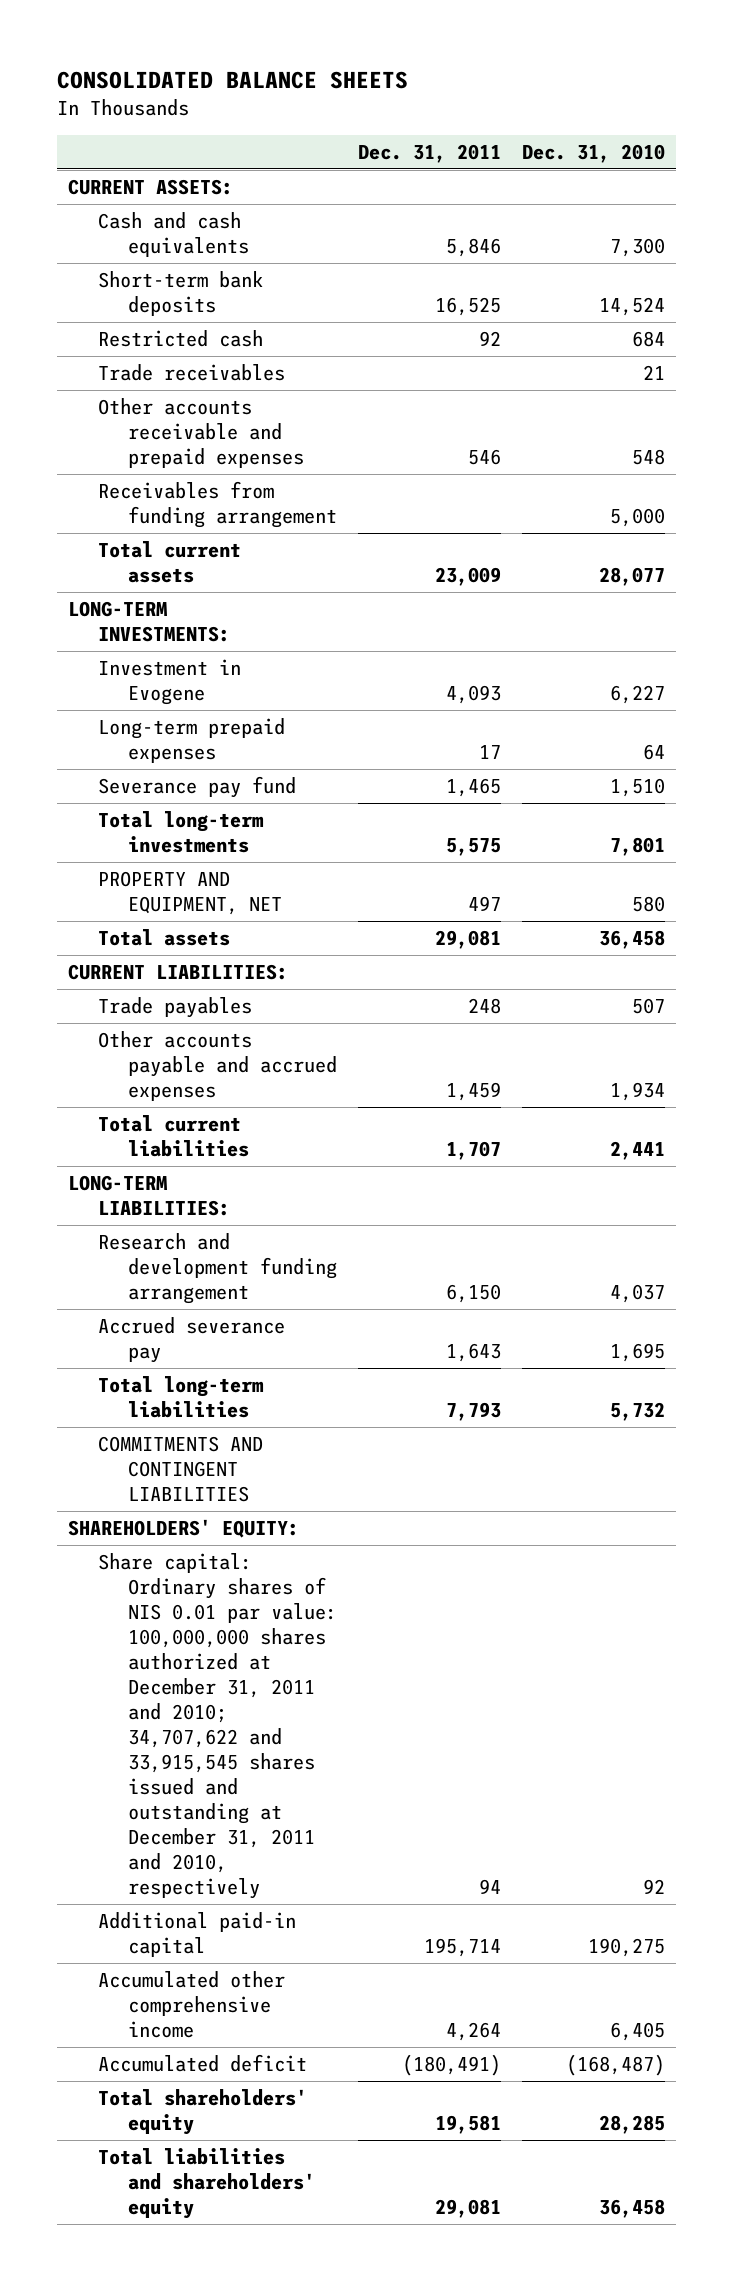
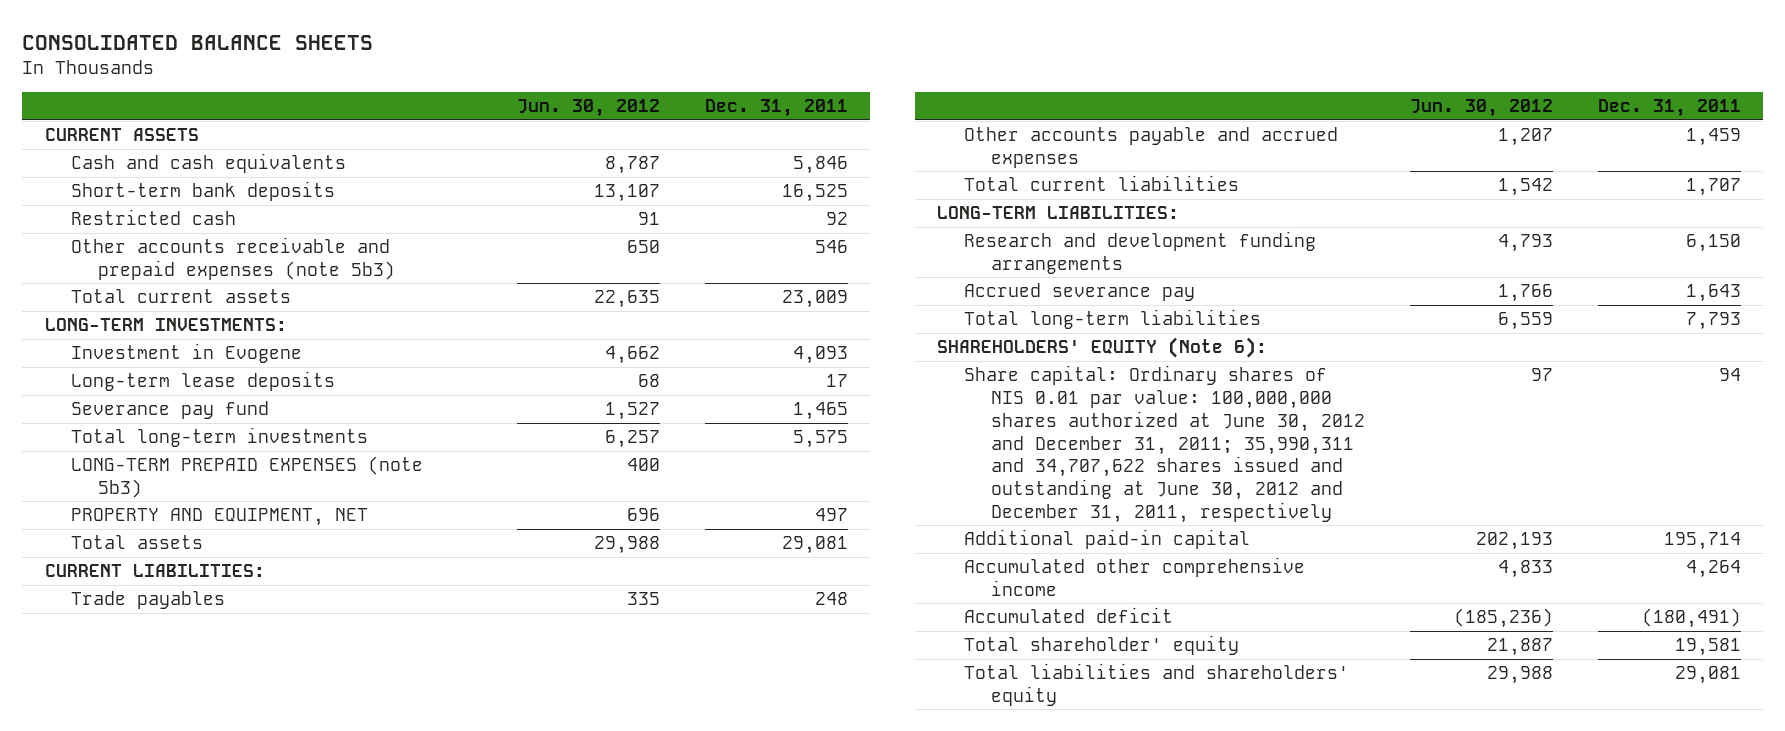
[522,143,666,163] Dec. 31, 2010 -> none
none -> [516,99,660,118] Jun. 30, 2012
[68,178,234,195] CURRENT ASSETS: -> [44,128,199,142] CURRENT ASSETS
[98,363,286,381] Trade receivables -> none
[98,480,338,528] Receivables from funding arrangement -> none
[98,397,305,468] Other accounts receivable and prepaid expenses -> [71,237,395,280] Other accounts receivable and prepaid expenses (note 5b3)
[98,717,286,763] Long-term prepaid expenses -> none
none -> [71,371,336,392] Long-term lease deposits
none -> [71,456,424,498] LONG-TERM PREPAID EXPENSES (note 5b3)
[98,1232,338,1304] Research and development funding arrangement -> [964,231,1317,274] Research and development funding arrangements
[98,1435,264,1502] COMMITMENTS AND CONTINGENT LIABILITIES -> none
[68,1518,300,1538] SHAREHOLDERS' EQUITY: -> [937,337,1268,359] SHAREHOLDERS' EQUITY (Note 6):
[98,1552,338,1899] Share capital: Ordinary shares of NIS 0.01 par value: 100,000,000 shares authorized at December 31, 2011 and 2010; 34,707,622 and 33,915,545 shares issued and outstanding at December 31, 2011 and 2010, respectively -> [964,365,1365,523] Share capital: Ordinary shares of NIS 0.01 par value: 100,000,000 shares authorized at June 30, 2012 and December 31, 2011; 35,990,311 and 34,707,622 shares issued and outstanding at June 30, 2012 and December 31, 2011, respectively
[98,2088,308,2135] Total shareholders' equity -> [964,635,1240,656] Total shareholder' equity

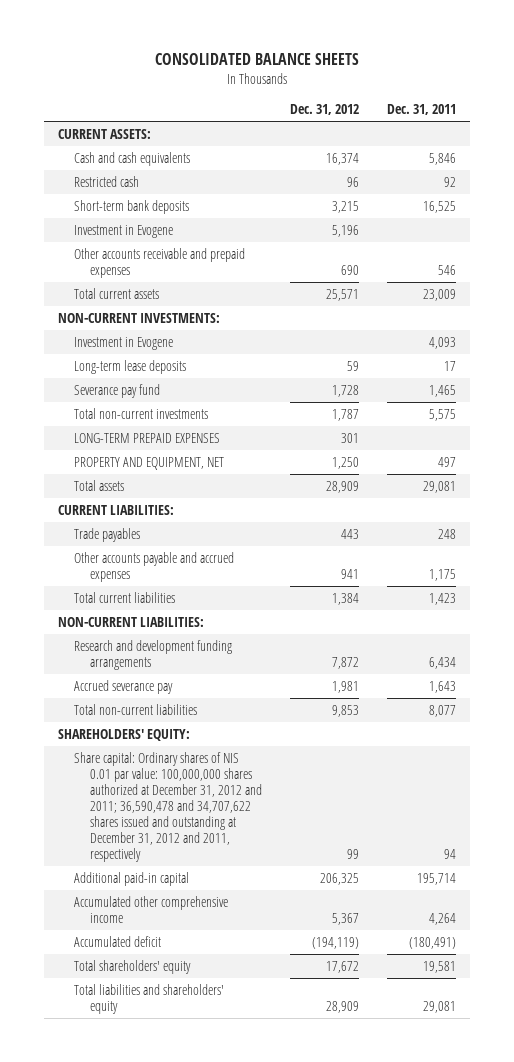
[516,99,660,118] Jun. 30, 2012 -> none
none -> [290,104,360,116] Dec. 31, 2012
[44,128,199,142] CURRENT ASSETS -> [57,128,151,139] CURRENT ASSETS:
[71,181,336,202] Short-term bank deposits -> [74,199,190,214] Short-term bank deposits
none -> [74,224,174,238] Investment in Evogene
[71,237,395,280] Other accounts receivable and prepaid expenses (note 5b3) -> [74,247,246,278] Other accounts receivable and prepaid expenses
[44,318,287,332] LONG-TERM INVESTMENTS: -> [57,312,220,323] NON-CURRENT INVESTMENTS:
[71,427,369,448] Total long-term investments -> [74,407,209,419] Total non-current investments
[71,456,424,498] LONG-TERM PREPAID EXPENSES (note 5b3) -> [74,432,221,443] LONG-TERM PREPAID EXPENSES
[1685,128,1741,147] 1,459 -> [429,568,457,581] 1,175
[1685,178,1741,197] 1,707 -> [429,592,457,605] 1,423
[937,206,1180,220] LONG-TERM LIABILITIES: -> [57,616,204,627] NON-CURRENT LIABILITIES:
[1685,234,1741,253] 6,150 -> [429,656,457,669] 6,434
[964,309,1262,330] Total long-term liabilities -> [74,703,198,715] Total non-current liabilities
[1685,312,1741,331] 7,793 -> [429,704,457,717] 8,077
[937,337,1268,359] SHAREHOLDERS' EQUITY (Note 6): -> [57,728,190,741] SHAREHOLDERS' EQUITY:
[964,365,1365,523] Share capital: Ordinary shares of NIS 0.01 par value: 100,000,000 shares authorized at June 30, 2012 and December 31, 2011; 35,990,311 and 34,707,622 shares issued and outstanding at June 30, 2012 and December 31, 2011, respectively -> [74,751,263,863] Share capital: Ordinary shares of NIS 0.01 par value: 100,000,000 shares authorized at December 31, 2012 and 2011; 36,590,478 and 34,707,622 shares issued and outstanding at December 31, 2012 and 2011, respectively
[964,635,1240,656] Total shareholder' equity -> [74,959,192,974] Total shareholders' equity

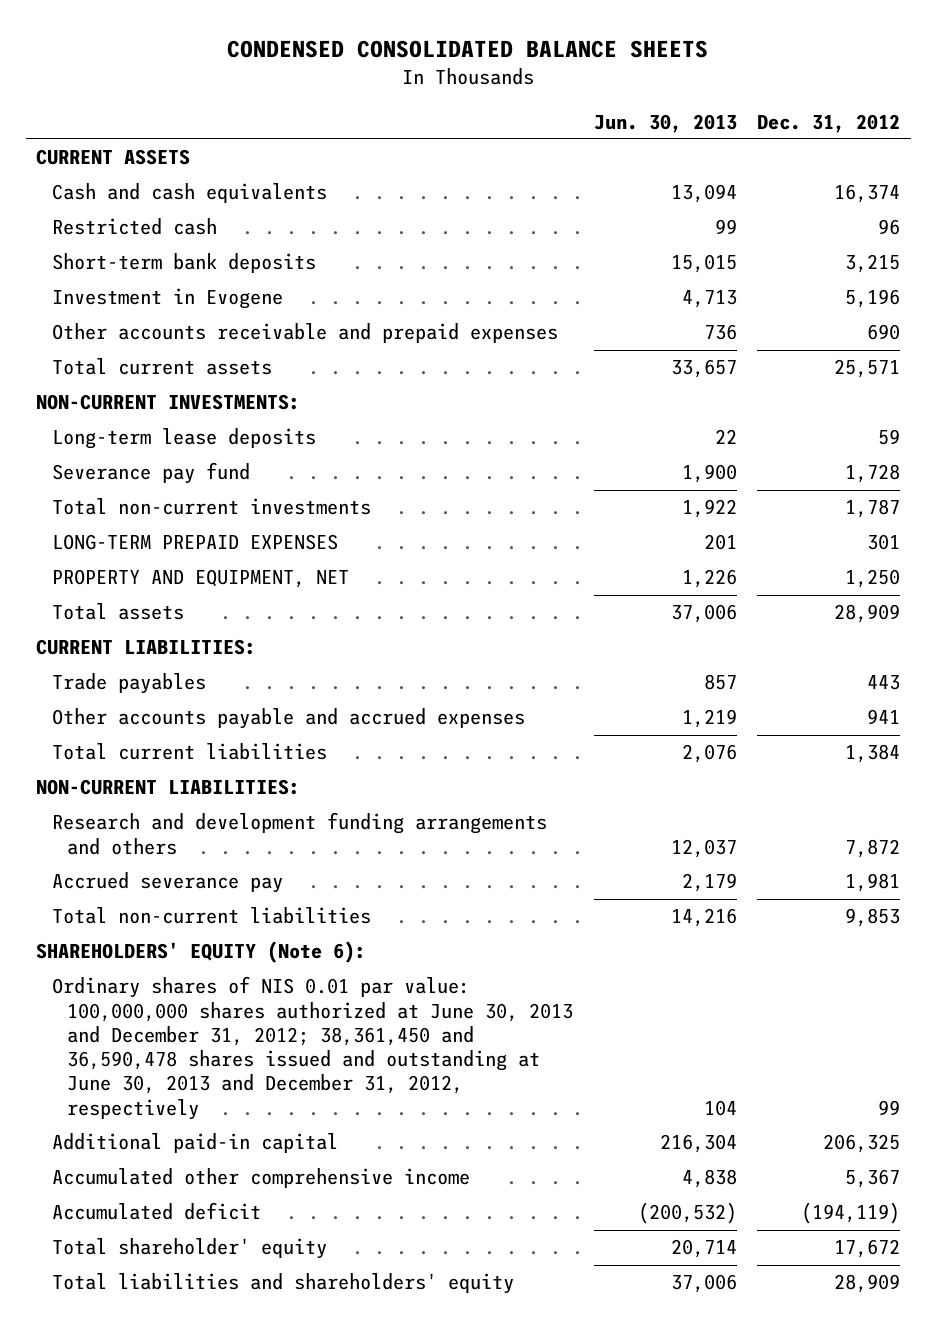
[155,53,360,66] CONSOLIDATED BALANCE SHEETS -> [227,40,709,59] CONDENSED CONSOLIDATED BALANCE SHEETS
[387,104,457,116] Dec. 31, 2011 -> none
none -> [593,113,737,133] Jun. 30, 2013
[57,128,151,139] CURRENT ASSETS: -> [36,149,191,166] CURRENT ASSETS
[74,336,174,350] Investment in Evogene -> none
[74,639,233,670] Research and development funding arrangements -> [51,812,547,855] Research and development funding arrangements and others
[57,728,190,741] SHAREHOLDERS' EQUITY: -> [36,941,367,964] SHAREHOLDERS' EQUITY (Note 6):
[74,751,263,863] Share capital: Ordinary shares of NIS 0.01 par value: 100,000,000 shares authorized at December 31, 2012 and 2011; 36,590,478 and 34,707,622 shares issued and outstanding at December 31, 2012 and 2011, respectively -> [51,976,573,1120] Ordinary shares of NIS 0.01 par value: 100,000,000 shares authorized at June 30, 2013 and December 31, 2012; 38,361,450 and 36,590,478 shares issued and outstanding at June 30, 2013 and December 31, 2012, respectively
[74,959,192,974] Total shareholders' equity -> [51,1238,327,1260] Total shareholder' equity

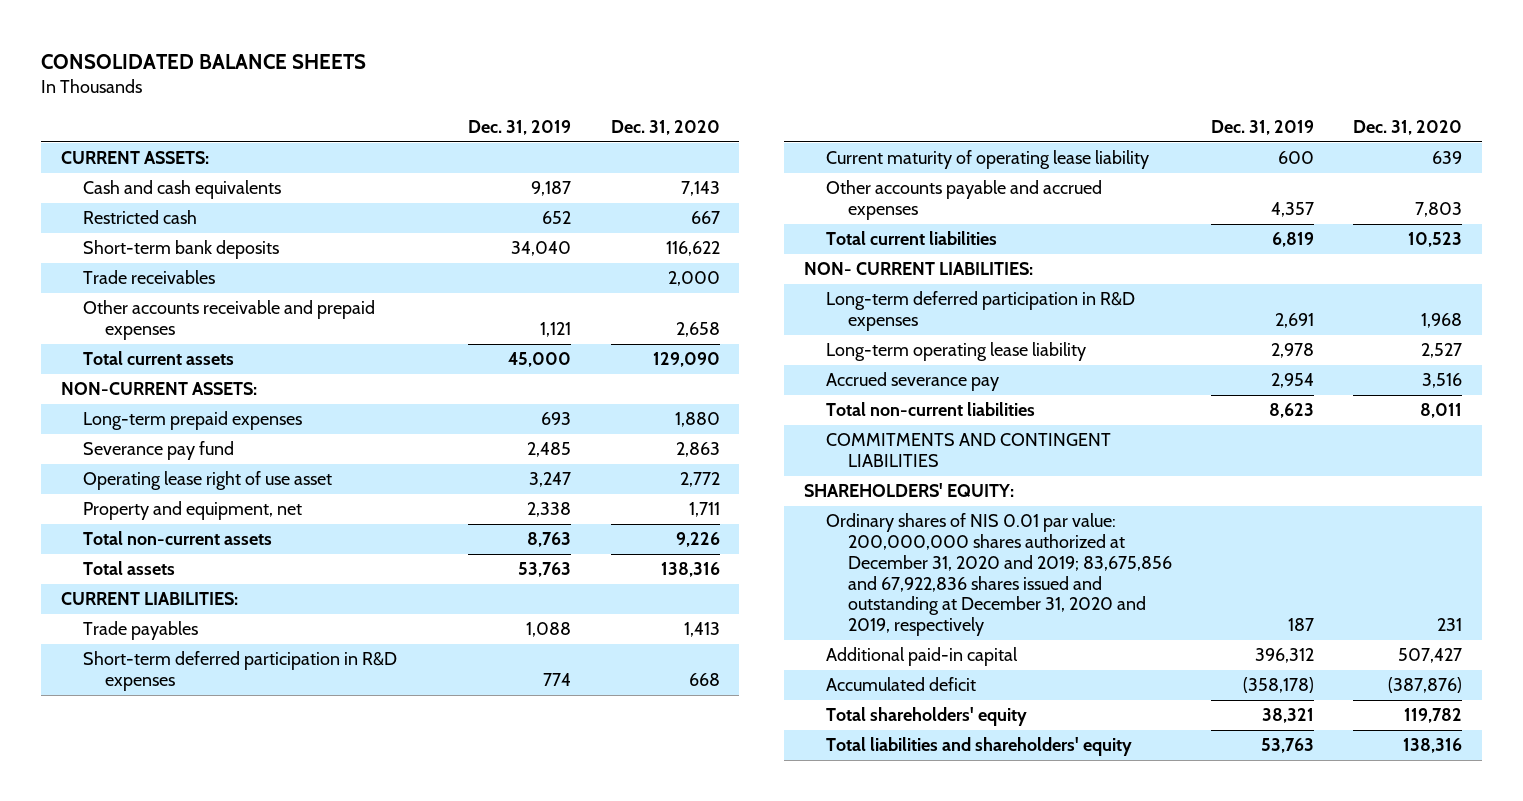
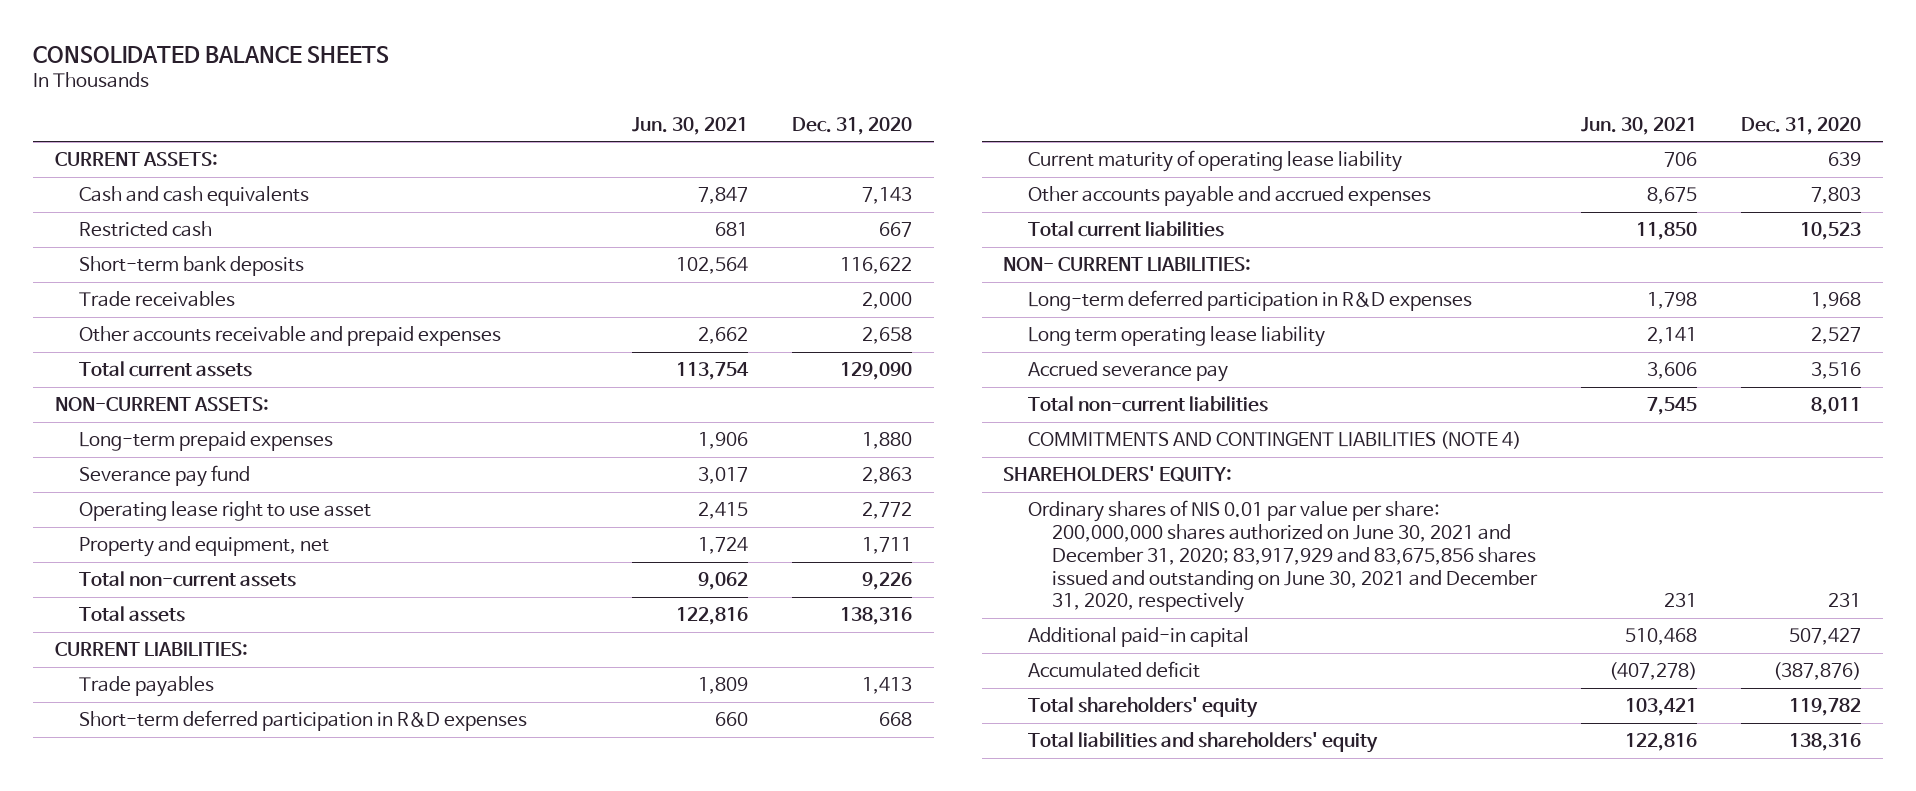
[468,119,572,135] Dec. 31, 2019 -> none
none -> [632,116,749,135] Jun. 30, 2021
[83,471,333,491] Operating lease right of use asset -> [79,501,372,522] Operating lease right to use asset
[825,342,1086,362] Long-term operating lease liability -> [1027,326,1325,348] Long term operating lease liability
[825,433,1111,468] COMMITMENTS AND CONTINGENT LIABILITIES -> [1027,431,1521,450] COMMITMENTS AND CONTINGENT LIABILITIES (NOTE 4)
[825,513,1173,637] Ordinary shares of NIS 0.01 par value: 200,000,000 shares authorized at December 31, 2020 and 2019; 83,675,856 and 67,922,836 shares issued and outstanding at December 31, 2020 and 2019, respectively -> [1027,500,1539,614] Ordinary shares of NIS 0.01 par value per share: 200,000,000 shares authorized on June 30, 2021 and December 31, 2020; 83,917,929 and 83,675,856 shares issued and outstanding on June 30, 2021 and December 31, 2020, respectively

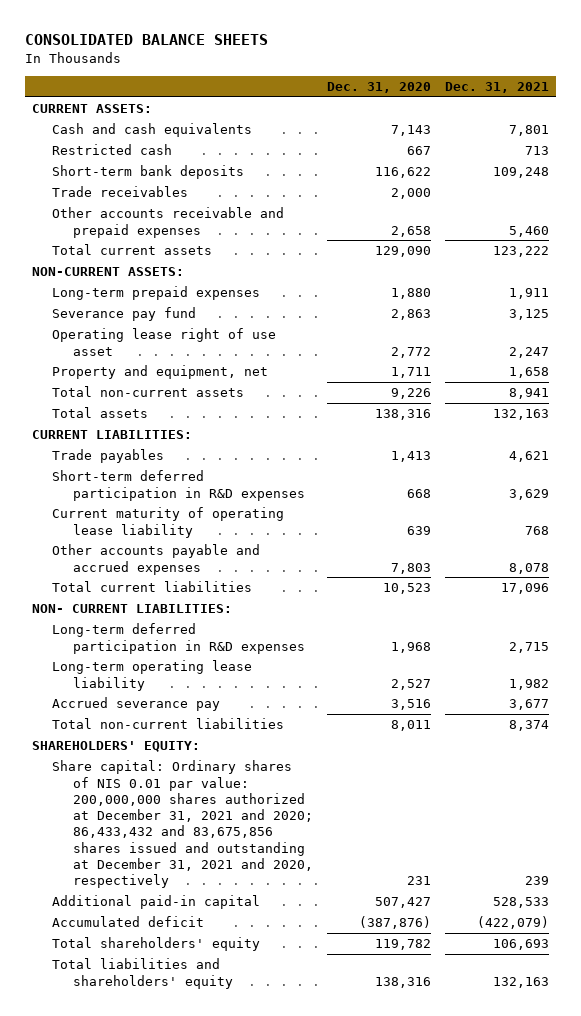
[632,116,749,135] Jun. 30, 2021 -> none
none -> [444,82,549,94] Dec. 31, 2021
[79,501,372,522] Operating lease right to use asset -> [52,328,277,356] Operating lease right of use asset
[1027,326,1325,348] Long term operating lease liability -> [52,660,253,691] Long-term operating lease liability
[1027,431,1521,450] COMMITMENTS AND CONTINGENT LIABILITIES (NOTE 4) -> none
[1027,500,1539,614] Ordinary shares of NIS 0.01 par value per share: 200,000,000 shares authorized on June 30, 2021 and December 31, 2020; 83,917,929 and 83,675,856 shares issued and outstanding on June 30, 2021 and December 31, 2020, respectively -> [52,760,313,889] Share capital: Ordinary shares of NIS 0.01 par value: 200,000,000 shares authorized at December 31, 2021 and 2020; 86,433,432 and 83,675,856 shares issued and outstanding at December 31, 2021 and 2020, respectively

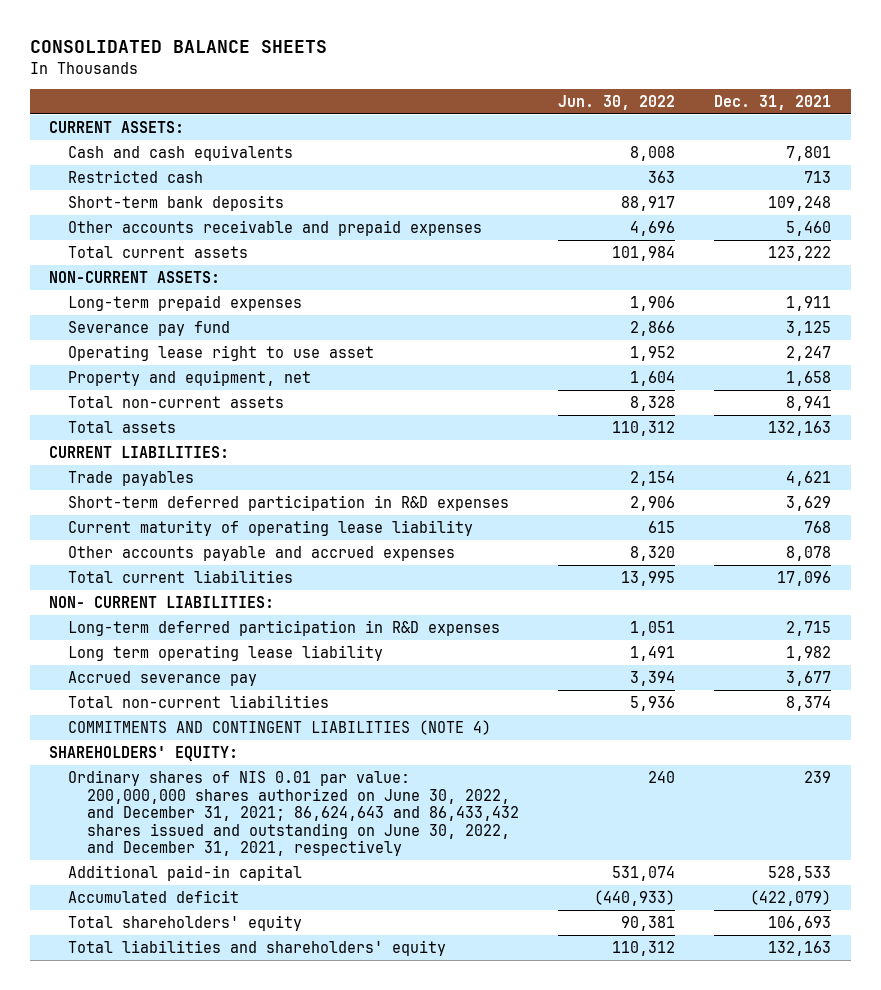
[326,82,431,94] Dec. 31, 2020 -> none
none -> [558,94,676,110] Jun. 30, 2022
[52,186,189,198] Trade receivables -> none
[52,328,277,356] Operating lease right of use asset -> [68,345,375,362] Operating lease right to use asset
[52,660,253,691] Long-term operating lease liability -> [68,645,384,662] Long term operating lease liability
none -> [68,720,492,736] COMMITMENTS AND CONTINGENT LIABILITIES (NOTE 4)
[52,760,313,889] Share capital: Ordinary shares of NIS 0.01 par value: 200,000,000 shares authorized at December 31, 2021 and 2020; 86,433,432 and 83,675,856 shares issued and outstanding at December 31, 2021 and 2020, respectively -> [68,770,520,857] Ordinary shares of NIS 0.01 par value: 200,000,000 shares authorized on June 30, 2022, and December 31, 2021; 86,624,643 and 86,433,432 shares issued and outstanding on June 30, 2022, and December 31, 2021, respectively

